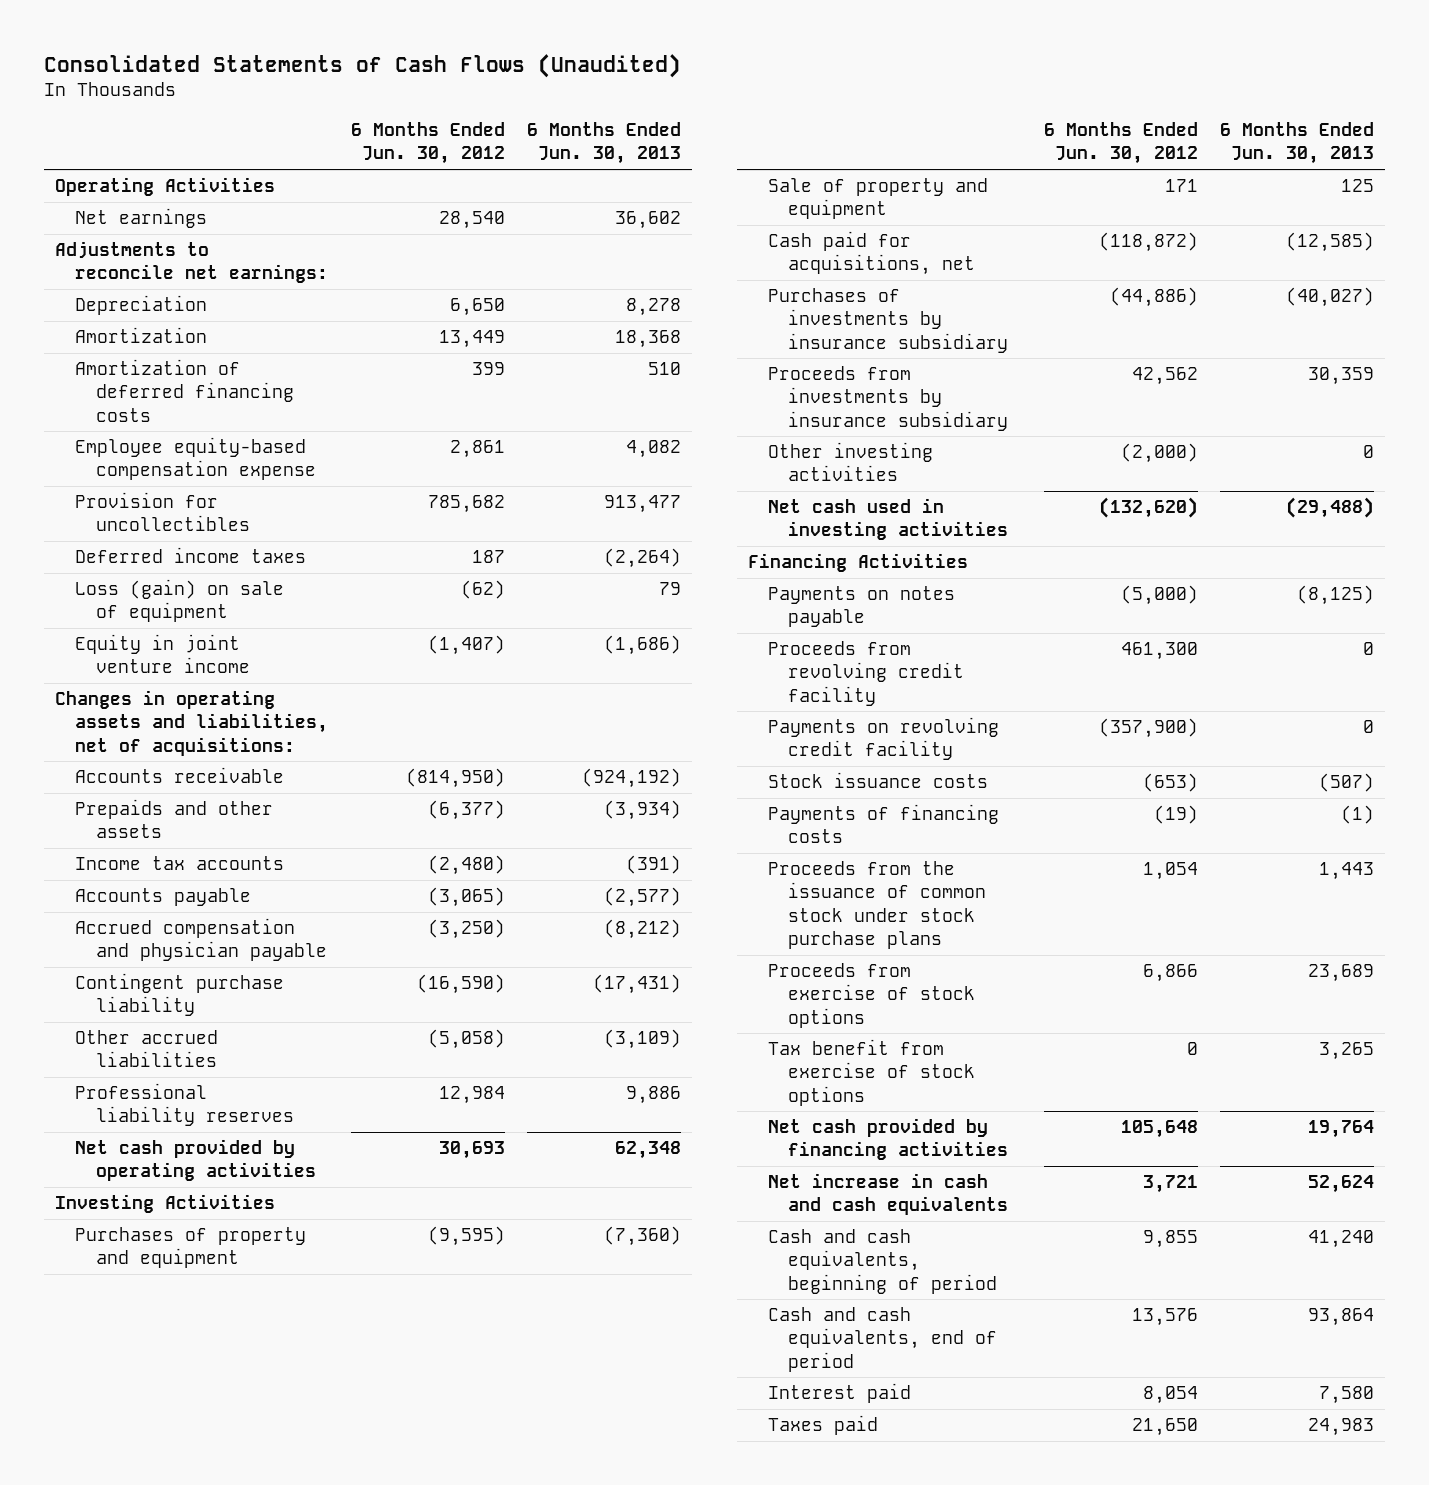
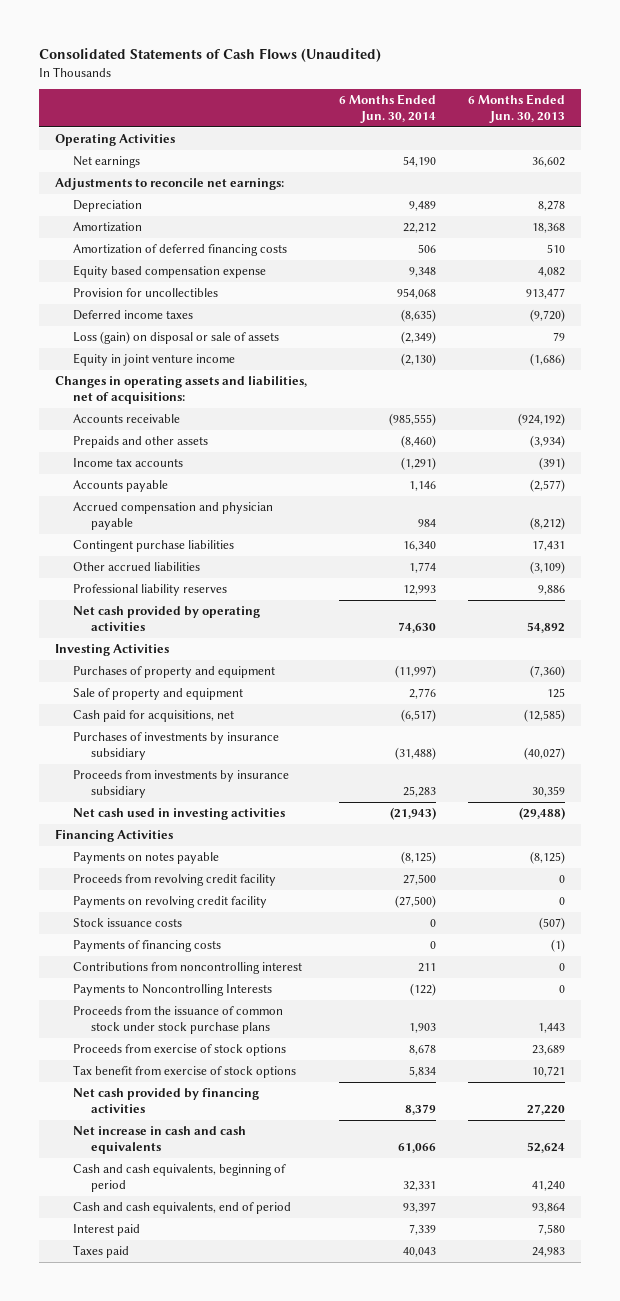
[350,122,505,165] 6 Months Ended Jun. 30, 2012 -> none
none -> [339,94,437,124] 6 Months Ended Jun. 30, 2014
[75,437,316,481] Employee equity-based compensation expense -> [72,265,266,279] Equity based compensation expense
[604,548,682,569] (2,264) -> [529,309,565,323] (9,720)
[75,579,285,623] Loss (gain) on sale of equipment -> [72,331,279,345] Loss (gain) on disposal or sale of assets
[75,973,285,1017] Contingent purchase liability -> [72,540,234,553] Contingent purchase liabilities
[593,974,682,995] (17,431) -> [531,540,565,552] 17,431
[615,1141,682,1160] 62,348 -> [526,621,565,633] 54,892
[768,442,934,482] Other investing activities -> none
none -> [72,962,302,975] Contributions from noncontrolling interest
none -> [72,984,272,997] Payments to Noncontrolling Interests
[1318,1042,1374,1061] 3,265 -> [531,1066,565,1078] 10,721
[1307,1120,1374,1139] 19,764 -> [526,1103,565,1115] 27,220

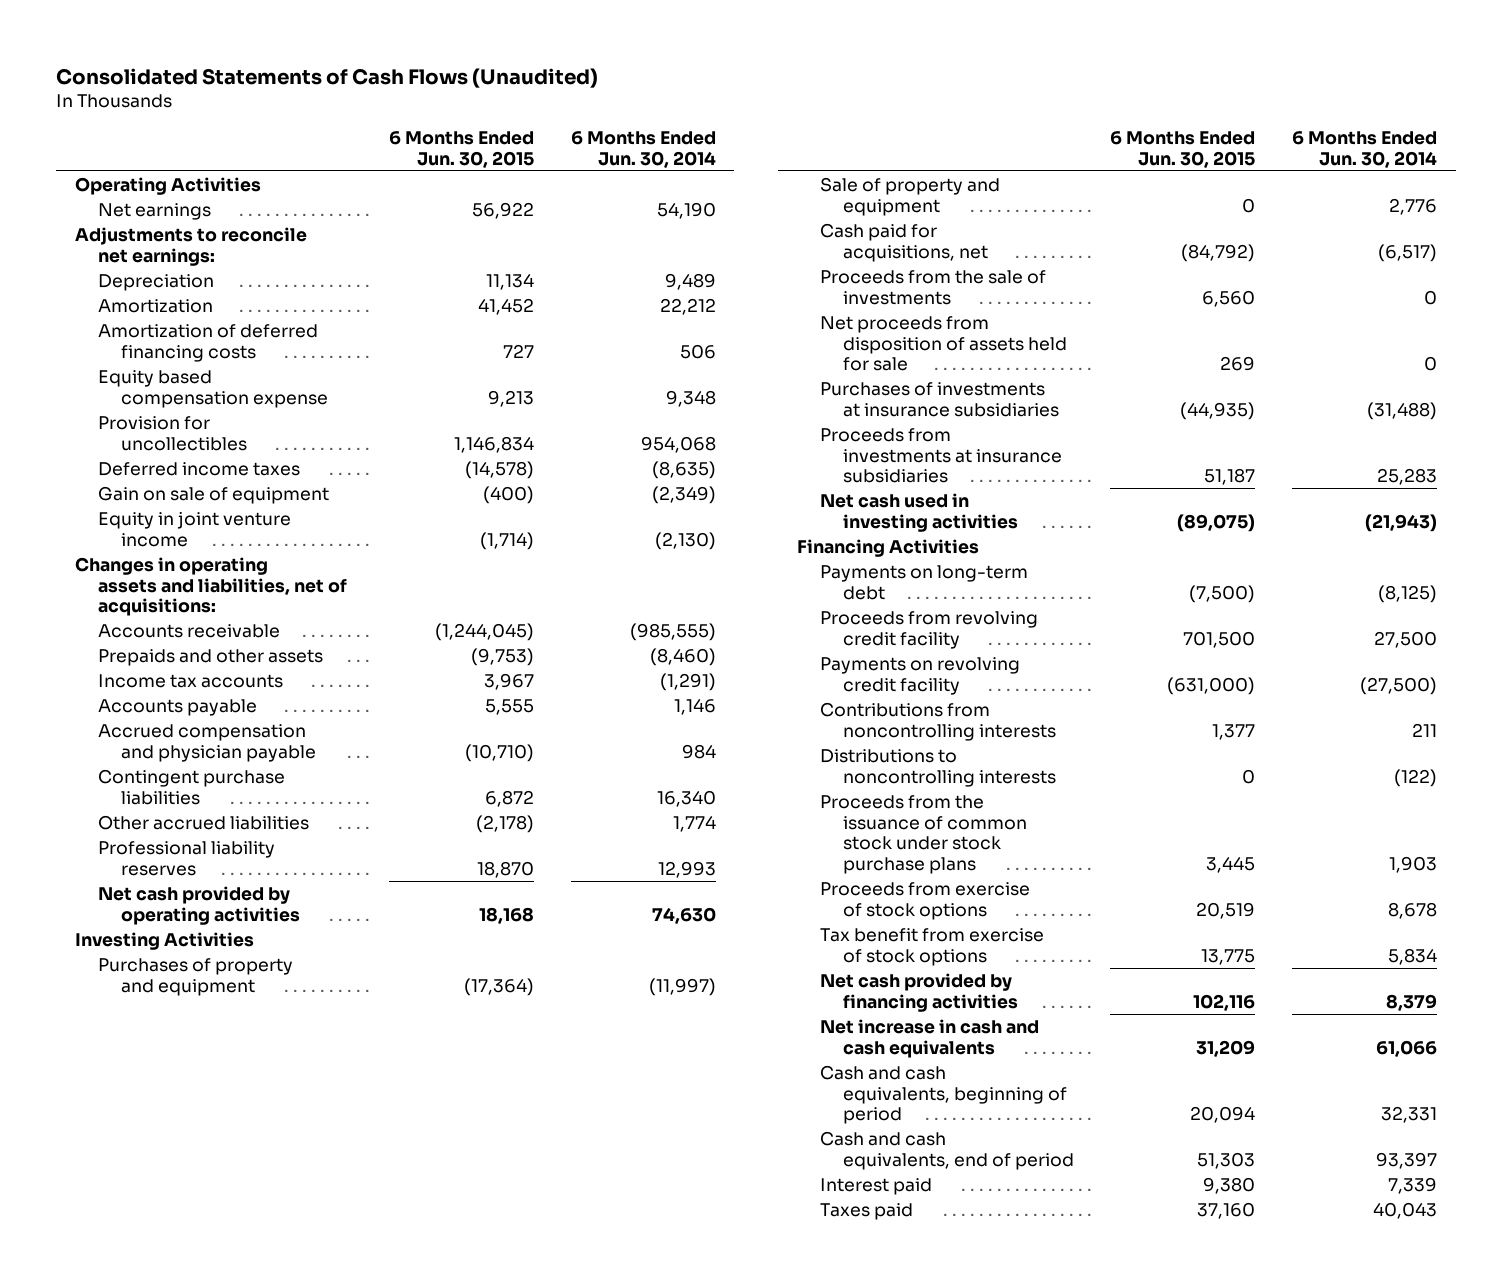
[467,94,565,124] 6 Months Ended Jun. 30, 2013 -> none
none -> [388,130,534,168] 6 Months Ended Jun. 30, 2015
[72,331,279,345] Loss (gain) on disposal or sale of assets -> [97,485,329,504] Gain on sale of equipment
none -> [819,269,1046,305] Proceeds from the sale of investments
none -> [819,315,1067,372] Net proceeds from disposition of assets held for sale
[72,732,279,760] Purchases of investments by insurance subsidiary -> [819,381,1059,417] Purchases of investments at insurance subsidiaries
[72,770,289,798] Proceeds from investments by insurance subsidiary -> [819,427,1062,484] Proceeds from investments at insurance subsidiaries
[72,852,219,865] Payments on notes payable -> [819,564,1028,600] Payments on long-term debt
[72,918,182,928] Stock issuance costs -> none
[72,940,221,953] Payments of financing costs -> none
[72,962,302,975] Contributions from noncontrolling interest -> [819,701,1056,741] Contributions from noncontrolling interests
[72,984,272,997] Payments to Noncontrolling Interests -> [819,748,1056,787] Distributions to noncontrolling interests

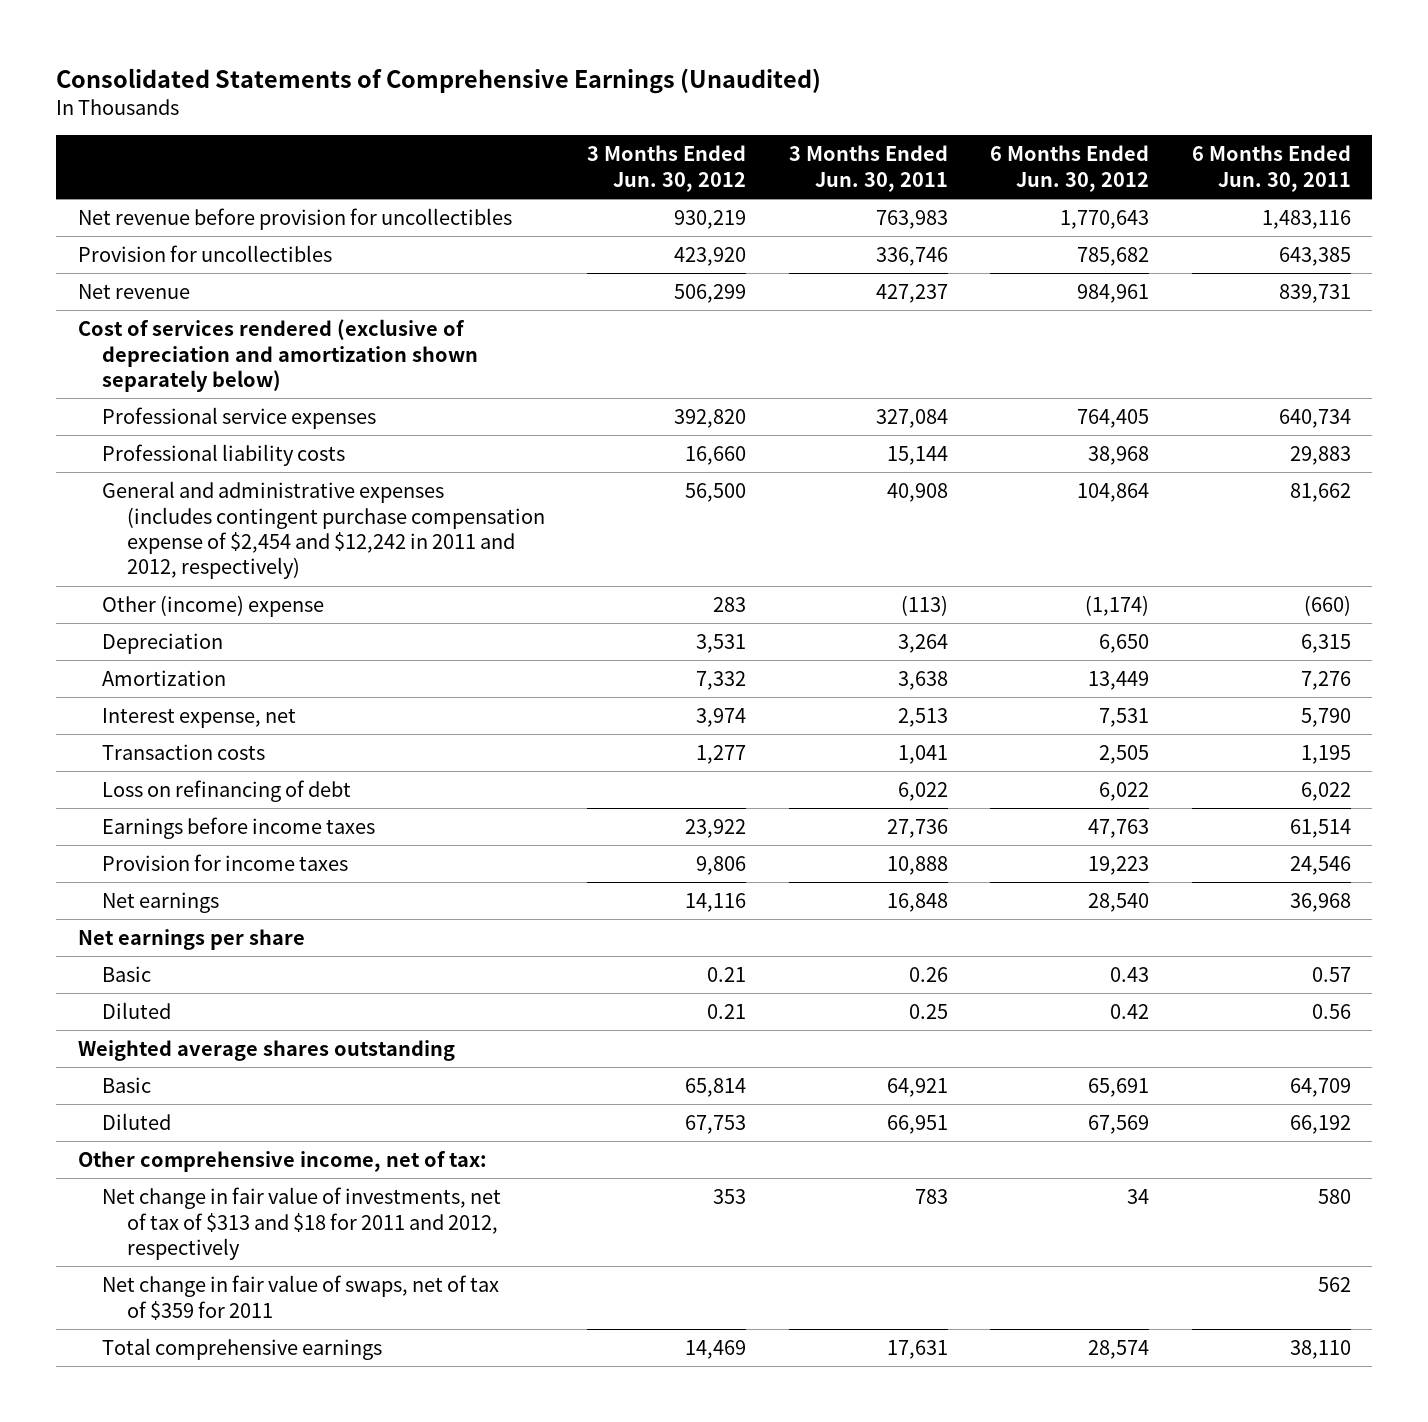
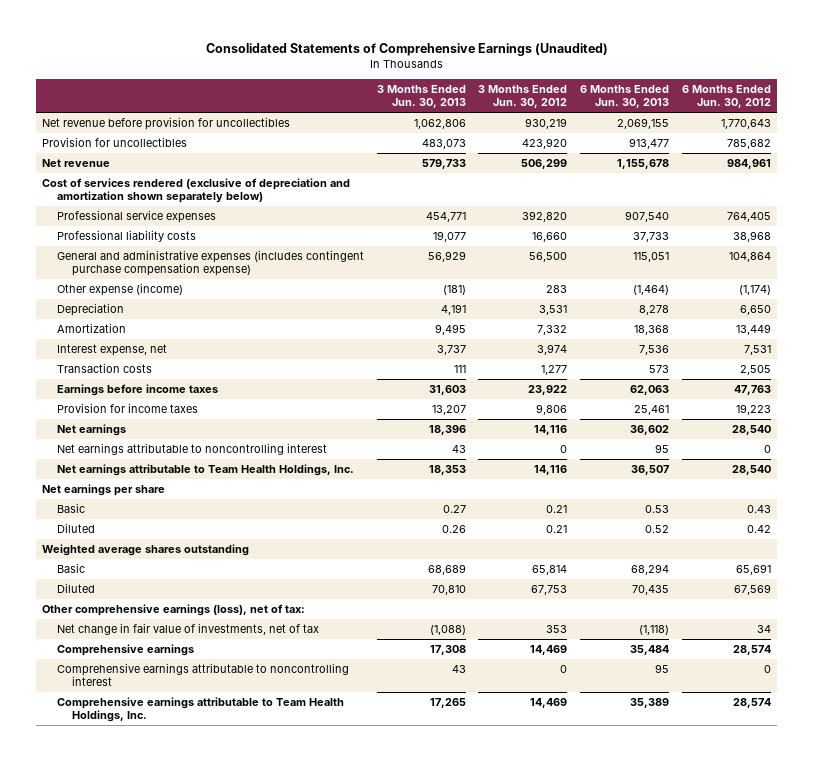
[788,145,948,192] 3 Months Ended Jun. 30, 2011 -> none
[1191,145,1351,192] 6 Months Ended Jun. 30, 2011 -> none
none -> [376,85,466,109] 3 Months Ended Jun. 30, 2013
none -> [580,85,670,109] 6 Months Ended Jun. 30, 2013
[102,481,545,580] General and administrative expenses (includes contingent purchase compensation expense of $2,454 and $12,242 in 2011 and 2012, respectively) -> [57,249,365,277] General and administrative expenses (includes contingent purchase compensation expense)
[102,595,325,618] Other (income) expense -> [57,282,184,296] Other expense (income)
[102,780,352,803] Loss on refinancing of debt -> none
none -> [57,442,328,455] Net earnings attributable to noncontrolling interest
none -> [57,463,355,476] Net earnings attributable to Team Health Holdings, Inc.
[102,1275,500,1320] Net change in fair value of swaps, net of tax of $359 for 2011 -> none
[77,1151,487,1173] Other comprehensive income, net of tax: -> [42,603,306,616] Other comprehensive earnings (loss), net of tax:
[102,1187,502,1260] Net change in fair value of investments, net of tax of $313 and $18 for 2011 and 2012, respectively -> [57,622,320,635] Net change in fair value of investments, net of tax
[102,1338,383,1361] Total comprehensive earnings -> [57,643,195,656] Comprehensive earnings
none -> [57,662,350,687] Comprehensive earnings attributable to noncontrolling interest
none -> [57,696,345,723] Comprehensive earnings attributable to Team Health Holdings, Inc.

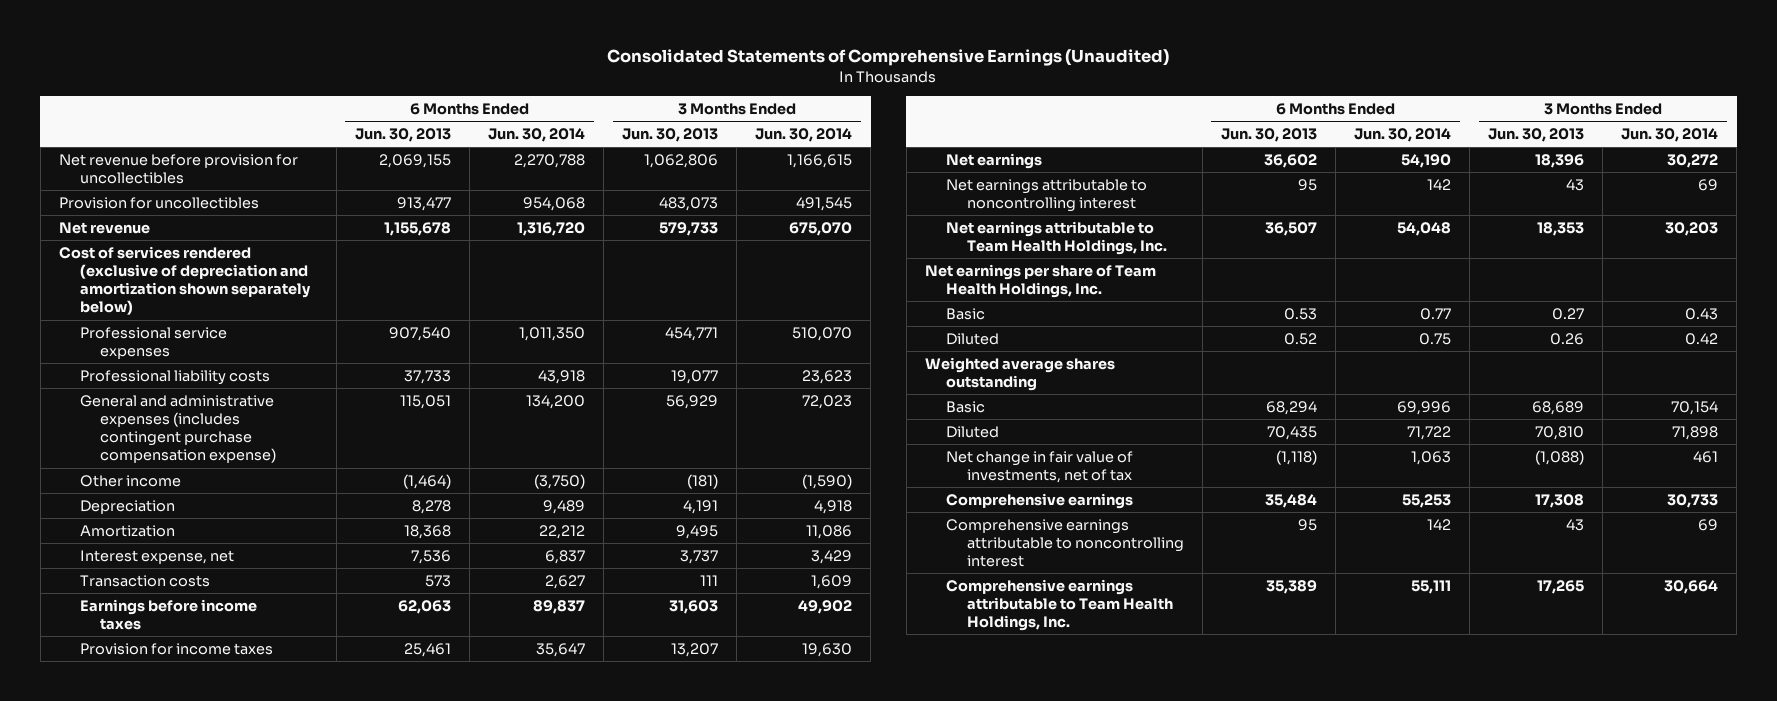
[478,85,568,109] 3 Months Ended Jun. 30, 2012 -> none
[681,85,771,109] 6 Months Ended Jun. 30, 2012 -> none
none -> [487,127,585,142] Jun. 30, 2014
none -> [755,127,853,142] Jun. 30, 2014
[57,282,184,296] Other expense (income) -> [79,474,181,487] Other income
[42,483,166,496] Net earnings per share -> [924,263,1156,298] Net earnings per share of Team Health Holdings, Inc.
[42,603,306,616] Other comprehensive earnings (loss), net of tax: -> none

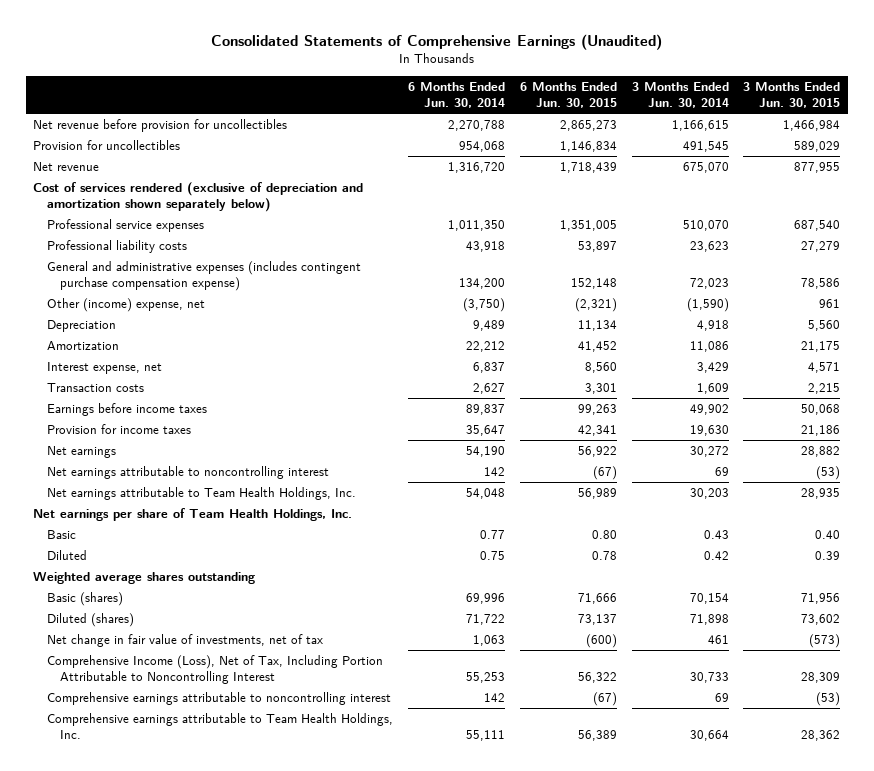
[354,127,451,142] Jun. 30, 2013 -> none
[621,127,718,142] Jun. 30, 2013 -> none
none -> [519,82,617,109] 6 Months Ended Jun. 30, 2015
none -> [743,82,841,109] 3 Months Ended Jun. 30, 2015
[79,474,181,487] Other income -> [46,298,205,313] Other (income) expense, net
[945,400,985,413] Basic -> [46,592,123,607] Basic (shares)
[945,425,999,438] Diluted -> [46,613,134,628] Diluted (shares)
[945,492,1133,509] Comprehensive earnings -> [46,655,383,685] Comprehensive Income (Loss), Net of Tax, Including Portion Attributable to Noncontrolling Interest

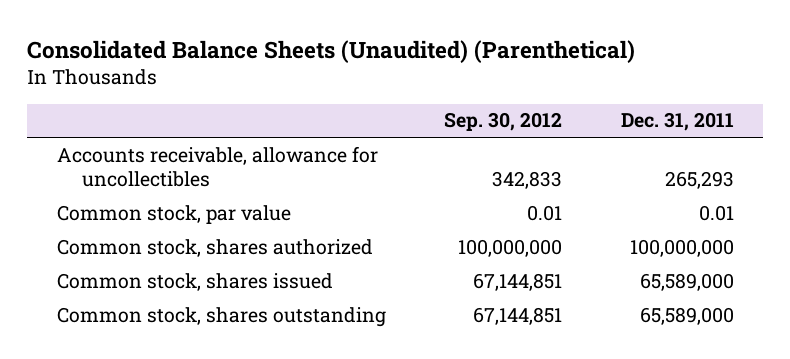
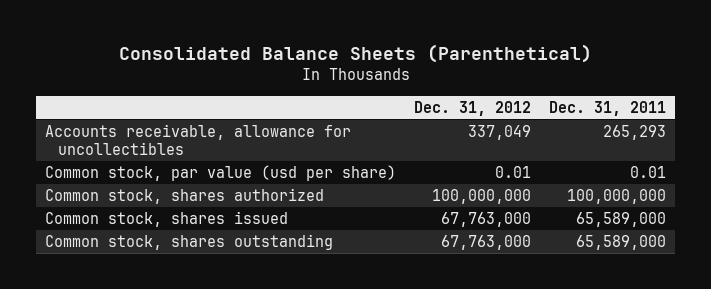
[27,39,636,63] Consolidated Balance Sheets (Unaudited) (Parenthetical) -> [118,43,592,63] Consolidated Balance Sheets (Parenthetical)
[444,112,563,132] Sep. 30, 2012 -> none
none -> [414,100,532,116] Dec. 31, 2012
[56,204,291,224] Common stock, par value -> [45,165,397,182] Common stock, par value (usd per share)

